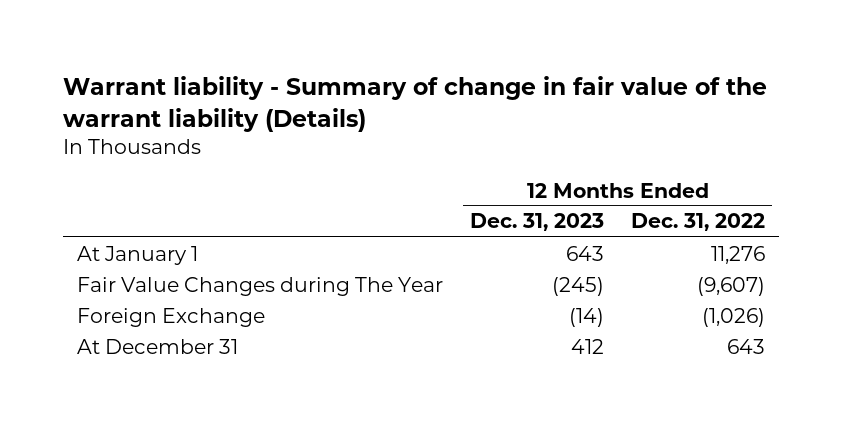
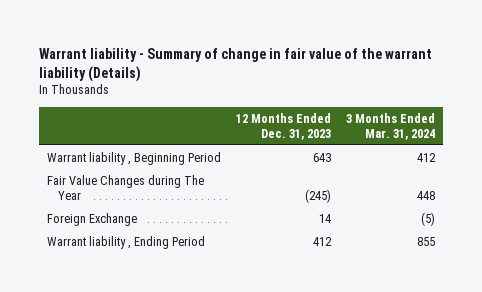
[631,213,766,232] Dec. 31, 2022 -> none
none -> [346,112,436,140] 3 Months Ended Mar. 31, 2024
[76,245,198,265] At January 1 -> [46,152,221,166] Warrant liability , Beginning Period
[568,307,604,327] (14) -> [318,214,331,224] 14
[76,338,238,354] At December 31 -> [46,236,205,250] Warrant liability , Ending Period

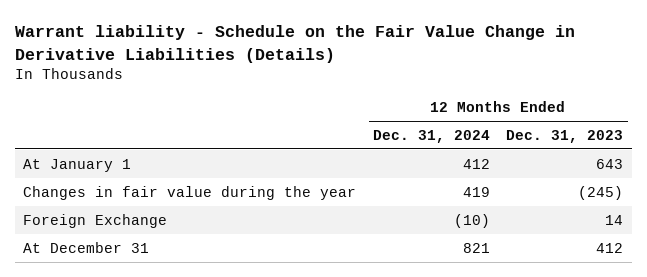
[39,47,433,82] Warrant liability - Summary of change in fair value of the warrant liability (Details) -> [15,25,576,63] Warrant liability - Schedule on the Fair Value Change in Derivative Liabilities (Details)
[346,112,436,140] 3 Months Ended Mar. 31, 2024 -> none
none -> [372,129,490,143] Dec. 31, 2024
[46,152,221,166] Warrant liability , Beginning Period -> [23,158,132,172] At January 1
[46,175,204,200] Fair Value Changes during The Year -> [23,185,357,200] Changes in fair value during the year
[46,236,205,250] Warrant liability , Ending Period -> [23,241,150,253] At December 31

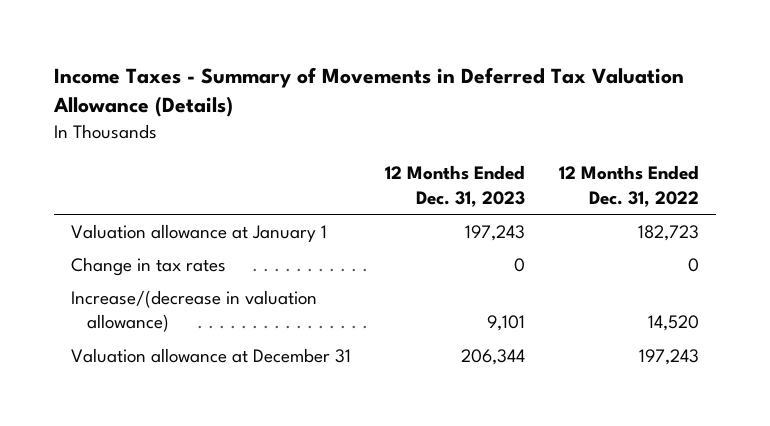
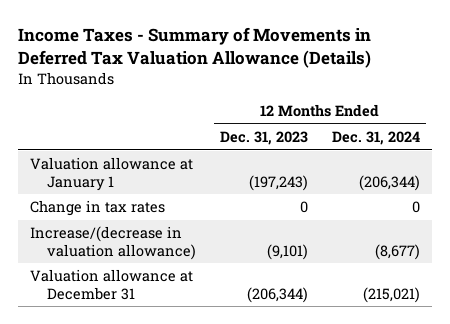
[559,165,700,207] 12 Months Ended Dec. 31, 2022 -> none
none -> [331,131,420,146] Dec. 31, 2024
[465,224,526,241] 197,243 -> [248,174,308,191] (197,243)
[487,315,526,332] 9,101 -> [266,243,308,260] (9,101)
[461,348,526,365] 206,344 -> [246,286,308,303] (206,344)

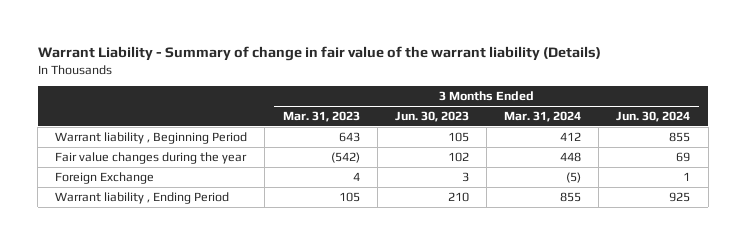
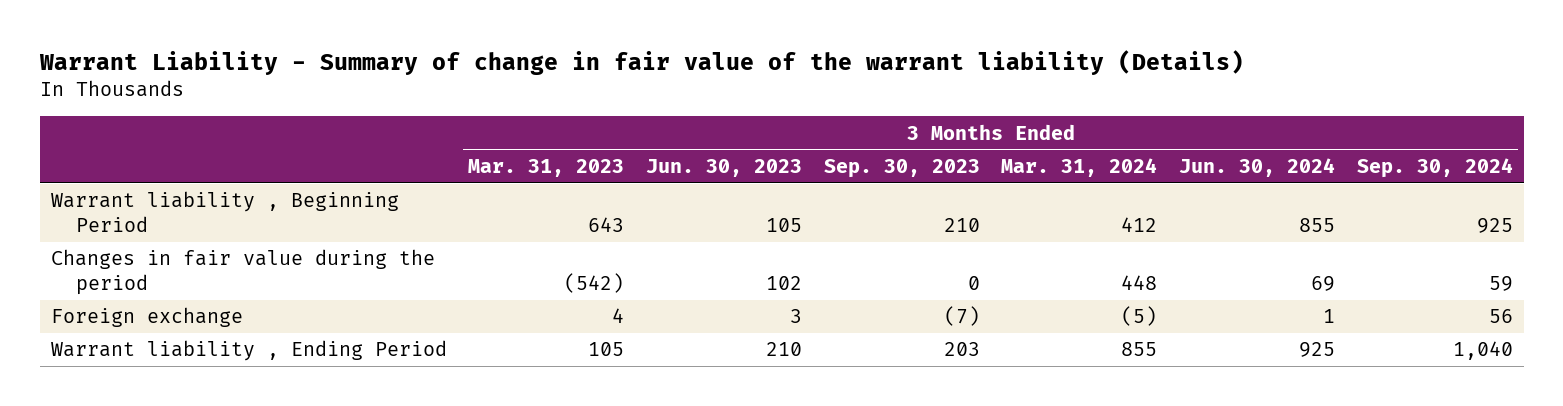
none -> [823,158,980,178] Sep. 30, 2023
none -> [1356,157,1513,178] Sep. 30, 2024
[55,151,248,164] Fair value changes during the year -> [50,249,435,295] Changes in fair value during the period
[55,171,155,184] Foreign Exchange -> [50,307,243,328] Foreign exchange

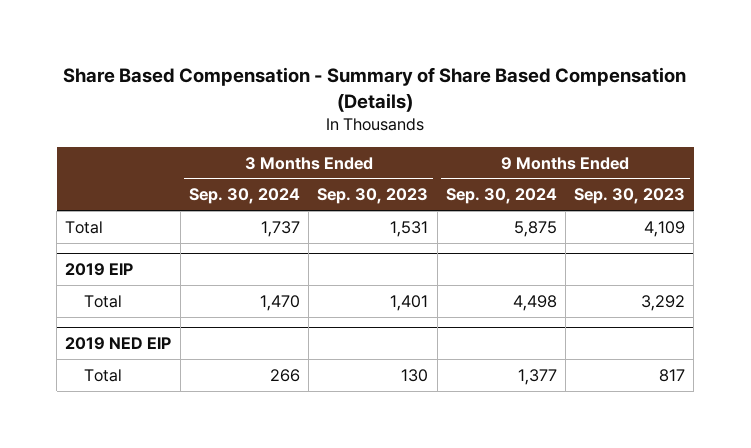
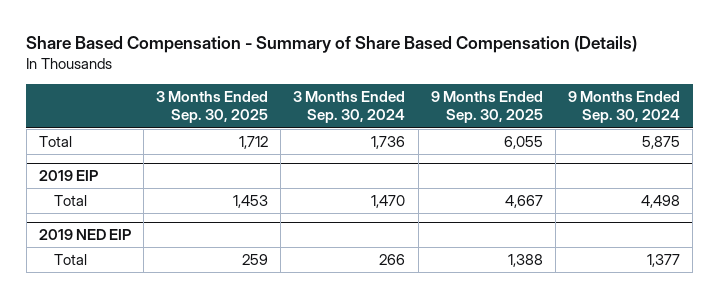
[317,188,429,205] Sep. 30, 2023 -> none
[574,188,686,205] Sep. 30, 2023 -> none
none -> [156,91,269,124] 3 Months Ended Sep. 30, 2025
none -> [430,91,543,124] 9 Months Ended Sep. 30, 2025
[260,220,300,237] 1,737 -> [371,136,406,150] 1,736

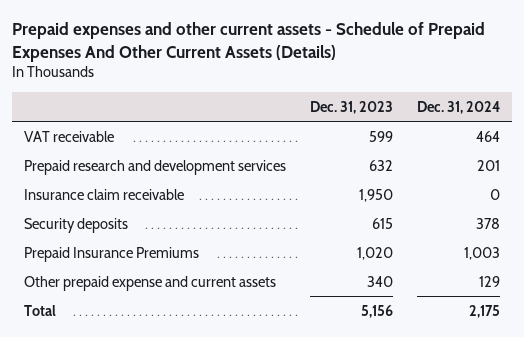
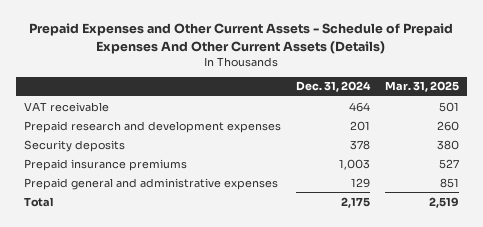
[12,21,486,62] Prepaid expenses and other current assets - Schedule of Prepaid Expenses And Other Current Assets (Details) -> [29,23,454,54] Prepaid Expenses and Other Current Assets - Schedule of Prepaid Expenses And Other Current Assets (Details)
[310,100,394,114] Dec. 31, 2023 -> none
none -> [385,81,460,93] Mar. 31, 2025
[24,188,185,200] Insurance claim receivable -> none
[24,159,287,175] Prepaid research and development services -> [23,120,281,133] Prepaid research and development expenses
[24,246,200,262] Prepaid Insurance Premiums -> [23,158,187,171] Prepaid insurance premiums
[24,275,277,291] Other prepaid expense and current assets -> [23,177,278,190] Prepaid general and administrative expenses

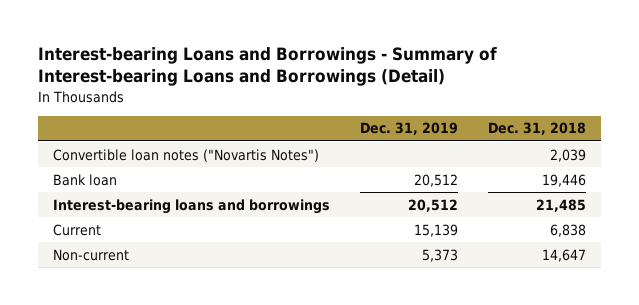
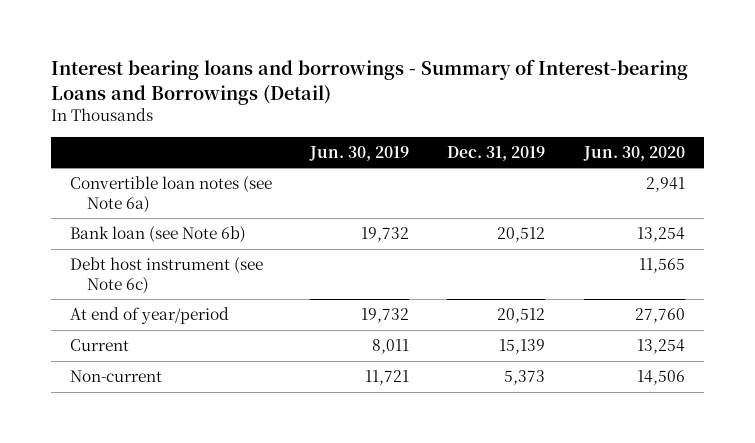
[38,47,498,87] Interest-bearing Loans and Borrowings - Summary of Interest-bearing Loans and Borrowings (Detail) -> [50,59,688,105] Interest bearing loans and borrowings - Summary of Interest-bearing Loans and Borrowings (Detail)
[487,122,586,136] Dec. 31, 2018 -> none
none -> [309,145,410,161] Jun. 30, 2019
none -> [582,145,685,161] Jun. 30, 2020
[53,148,320,162] Convertible loan notes ("Novartis Notes") -> [70,176,273,213] Convertible loan notes (see Note 6a)
[53,173,118,186] Bank loan -> [70,226,247,244] Bank loan (see Note 6b)
none -> [70,257,264,294] Debt host instrument (see Note 6c)
[53,198,331,214] Interest-bearing loans and borrowings -> [70,307,230,325] At end of year/period

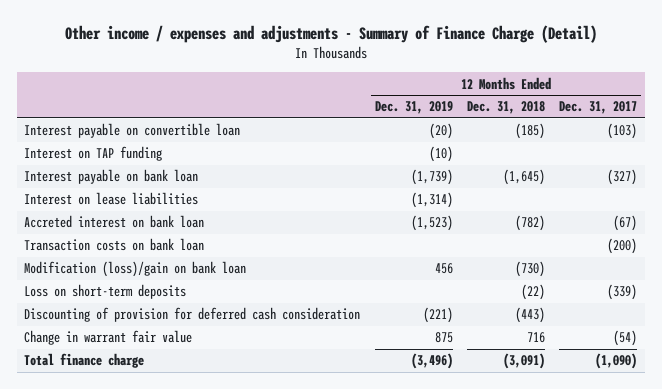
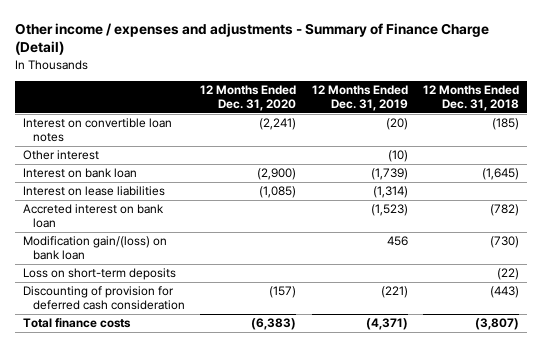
[559,101,638,115] Dec. 31, 2017 -> none
none -> [200,84,297,112] 12 Months Ended Dec. 31, 2020
[24,146,163,162] Interest on TAP funding -> none
[24,123,241,139] Interest payable on convertible loan -> [22,118,172,143] Interest on convertible loan notes
none -> [22,150,99,161] Other interest
[24,169,199,185] Interest payable on bank loan -> [22,168,137,179] Interest on bank loan
[24,238,205,252] Transaction costs on bank loan -> none
[24,261,247,278] Modification (loss)/gain on bank loan -> [22,236,167,261] Modification gain/(loss) on bank loan
[24,330,193,346] Change in warrant fair value -> none
[24,353,145,369] Total finance charge -> [22,318,131,329] Total finance costs
[410,353,453,370] (3,496) -> [365,318,408,331] (4,371)
[503,353,546,370] (3,091) -> [475,318,520,331] (3,807)

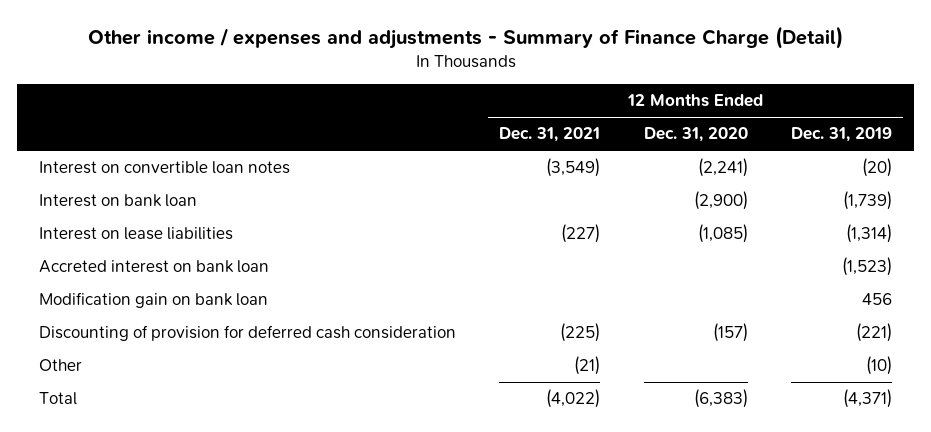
[423,84,520,112] 12 Months Ended Dec. 31, 2018 -> none
none -> [499,127,601,143] Dec. 31, 2021
[22,150,99,161] Other interest -> none
[22,268,176,281] Loss on short-term deposits -> none
[22,236,167,261] Modification gain/(loss) on bank loan -> [38,292,268,309] Modification gain on bank loan
none -> [38,359,82,372] Other
[22,318,131,329] Total finance costs -> [38,392,77,406] Total

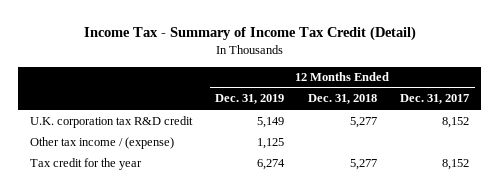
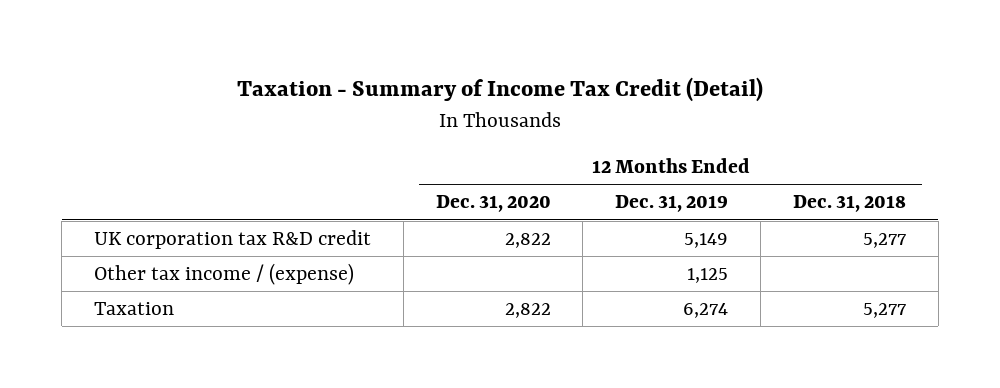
[83,26,416,42] Income Tax - Summary of Income Tax Credit (Detail) -> [236,77,763,103] Taxation - Summary of Income Tax Credit (Detail)
[400,94,470,105] Dec. 31, 2017 -> none
none -> [435,195,551,213] Dec. 31, 2020
[29,115,193,128] U.K. corporation tax R&D credit -> [93,230,371,250] UK corporation tax R&D credit
[29,157,142,170] Tax credit for the year -> [93,302,174,316] Taxation

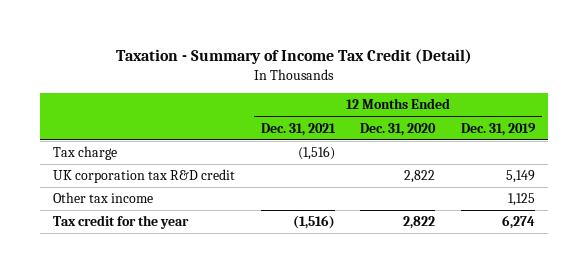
[792,195,906,213] Dec. 31, 2018 -> none
none -> [260,122,336,136] Dec. 31, 2021
none -> [53,146,118,161] Tax charge
[93,263,354,286] Other tax income / (expense) -> [53,192,154,204] Other tax income
[93,302,174,316] Taxation -> [53,215,190,230] Tax credit for the year

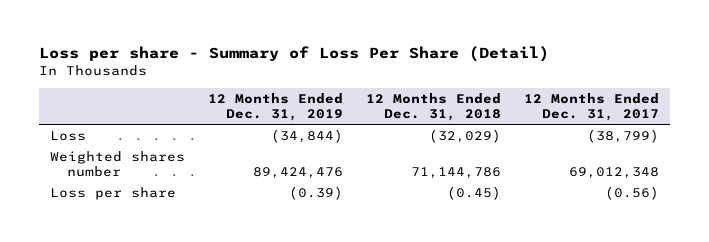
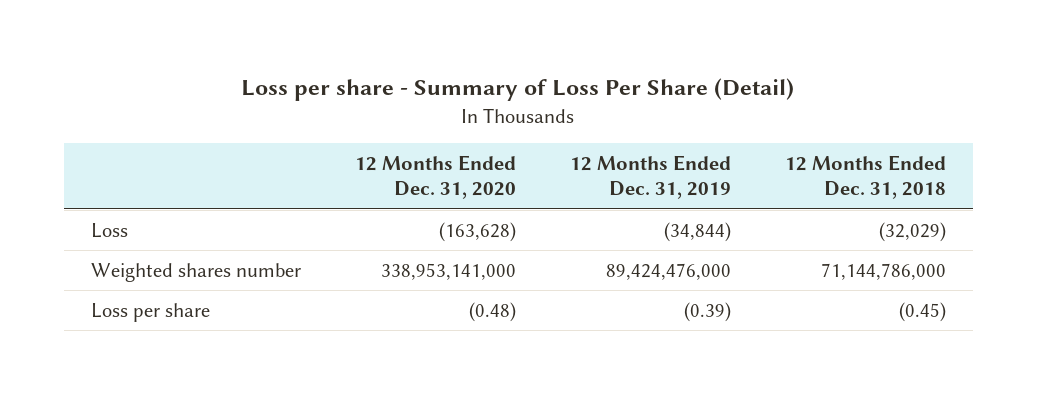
[523,92,659,122] 12 Months Ended Dec. 31, 2017 -> none
none -> [354,154,516,200] 12 Months Ended Dec. 31, 2020
[253,167,344,180] 89,424,476 -> [605,262,731,280] 89,424,476,000
[411,167,502,180] 71,144,786 -> [820,262,946,280] 71,144,786,000

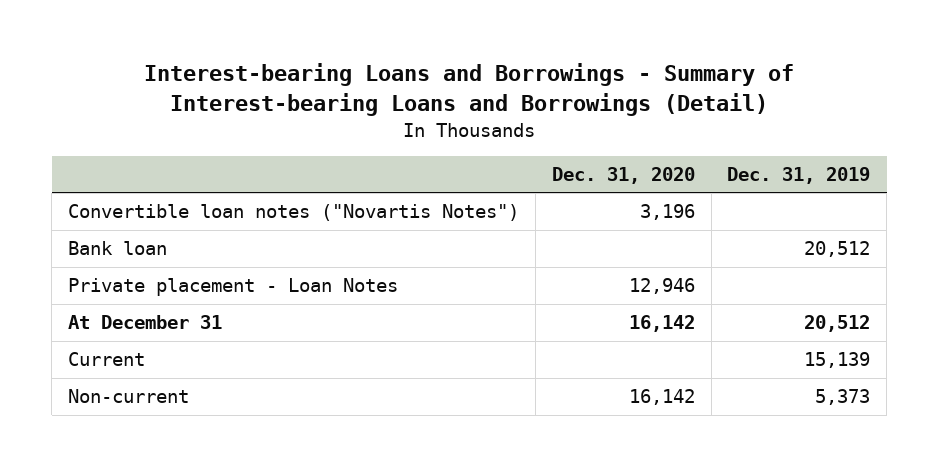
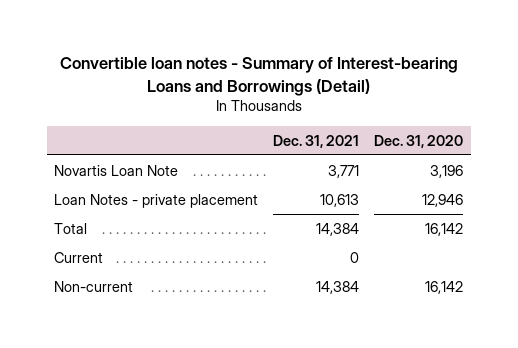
[144,63,795,117] Interest-bearing Loans and Borrowings - Summary of Interest-bearing Loans and Borrowings (Detail) -> [59,57,458,96] Convertible loan notes - Summary of Interest-bearing Loans and Borrowings (Detail)
[727,166,871,184] Dec. 31, 2019 -> none
none -> [273,134,360,148] Dec. 31, 2021
[68,241,168,256] Bank loan -> none
[68,204,520,222] Convertible loan notes ("Novartis Notes") -> [54,164,179,176] Novartis Loan Note
[68,278,399,297] Private placement - Loan Notes -> [54,193,259,208] Loan Notes - private placement
[68,315,223,330] At December 31 -> [54,222,88,234] Total

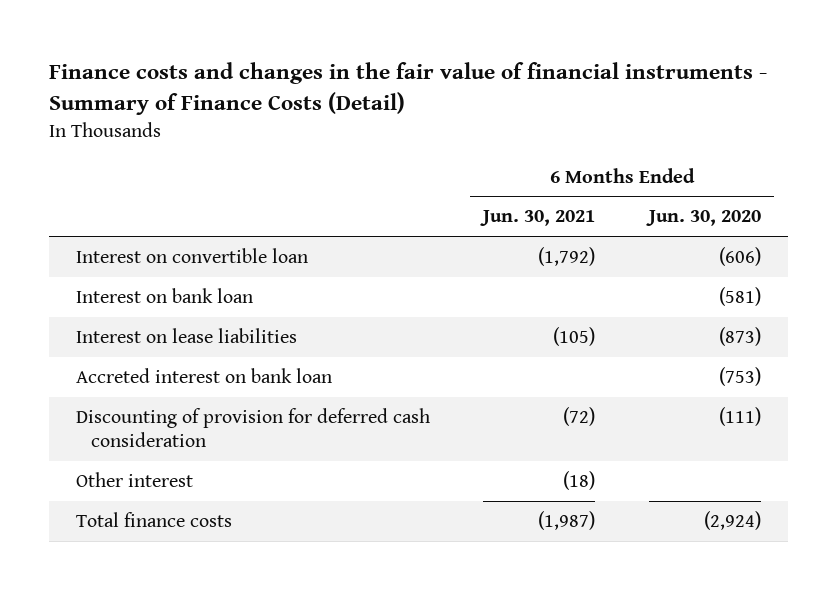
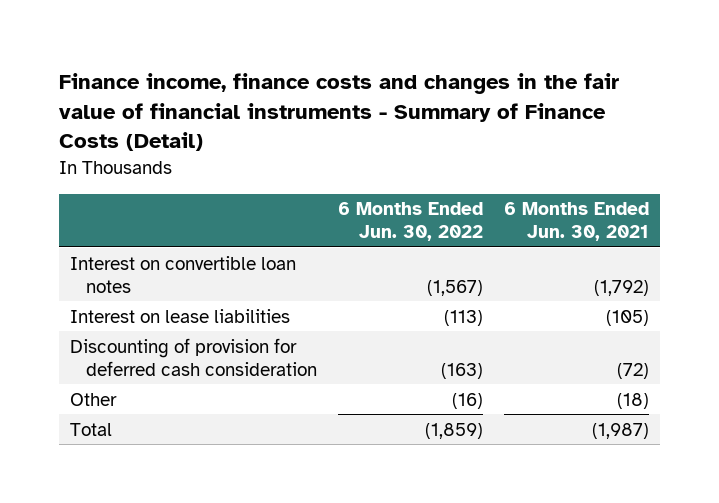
[48,62,767,116] Finance costs and changes in the fair value of financial instruments - Summary of Finance Costs (Detail) -> [58,72,619,152] Finance income, finance costs and changes in the fair value of financial instruments - Summary of Finance Costs (Detail)
[645,210,761,227] Jun. 30, 2020 -> none
none -> [337,202,483,242] 6 Months Ended Jun. 30, 2022
[75,288,253,304] Interest on bank loan -> none
[75,248,308,264] Interest on convertible loan -> [69,255,296,293] Interest on convertible loan notes
[75,368,332,384] Accreted interest on bank loan -> none
[75,472,193,488] Other interest -> [69,392,117,406] Other
[75,512,232,528] Total finance costs -> [69,422,112,436] Total

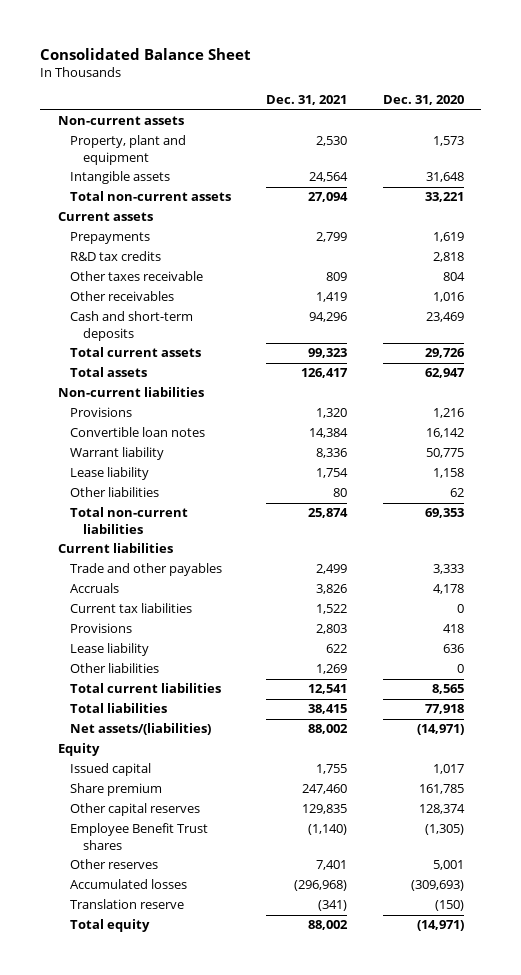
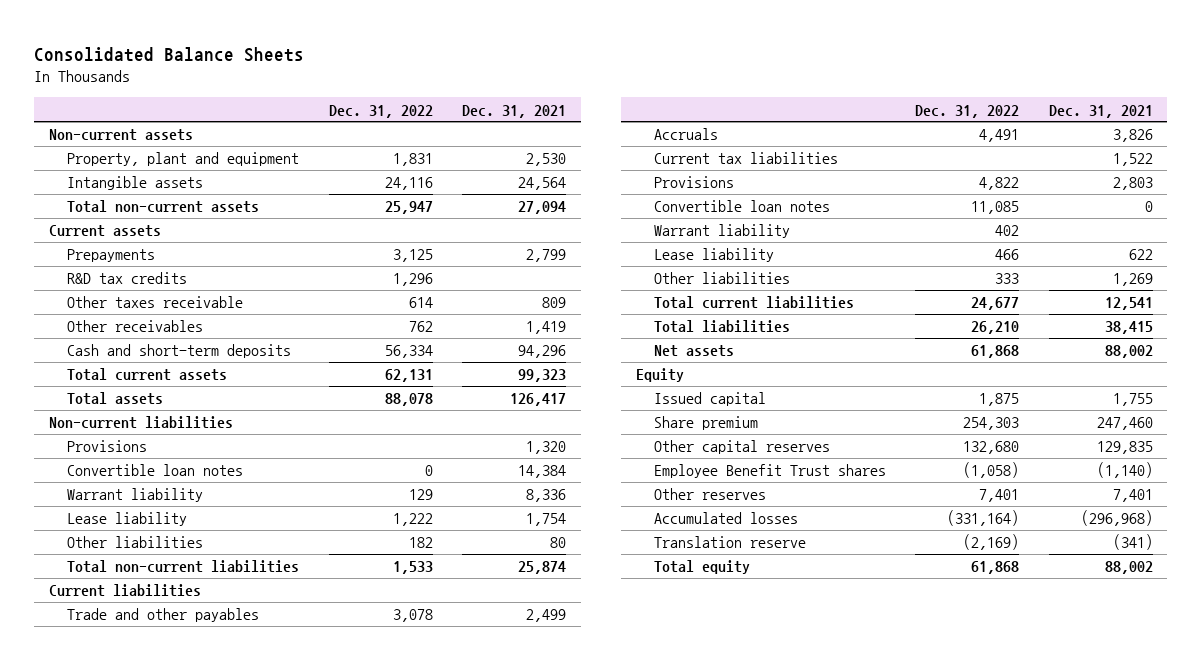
[40,47,252,60] Consolidated Balance Sheet -> [34,46,305,62] Consolidated Balance Sheets
[382,95,464,106] Dec. 31, 2020 -> none
none -> [328,104,433,118] Dec. 31, 2022
none -> [653,200,830,213] Convertible loan notes
none -> [653,224,790,239] Warrant liability
[70,723,212,736] Net assets/(liabilities) -> [653,345,734,358] Net assets

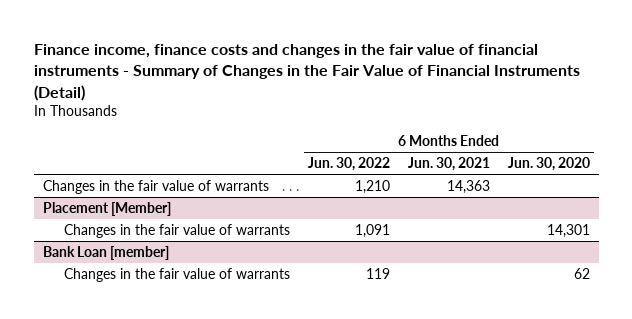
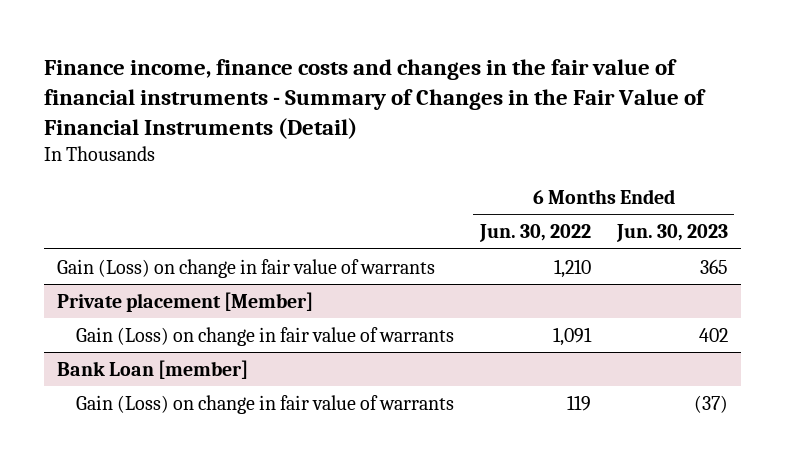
[407,157,490,172] Jun. 30, 2021 -> none
[507,157,590,172] Jun. 30, 2020 -> none
none -> [615,224,728,243] Jun. 30, 2023
[42,179,269,194] Changes in the fair value of warrants -> [57,258,436,278] Gain (Loss) on change in fair value of warrants
[42,201,171,216] Placement [Member] -> [57,291,314,312] Private placement [Member]
[64,223,291,238] Changes in the fair value of warrants -> [75,326,454,346] Gain (Loss) on change in fair value of warrants
[64,267,291,282] Changes in the fair value of warrants -> [75,394,454,414] Gain (Loss) on change in fair value of warrants

